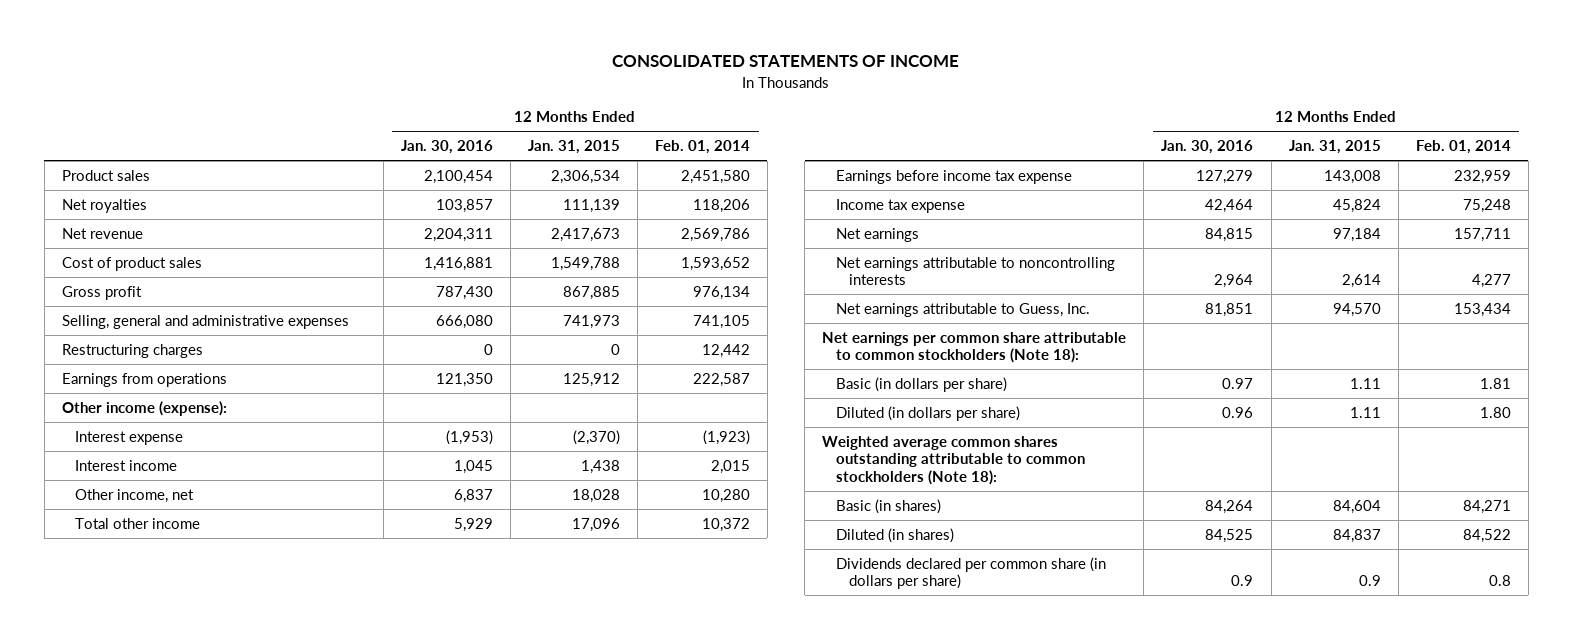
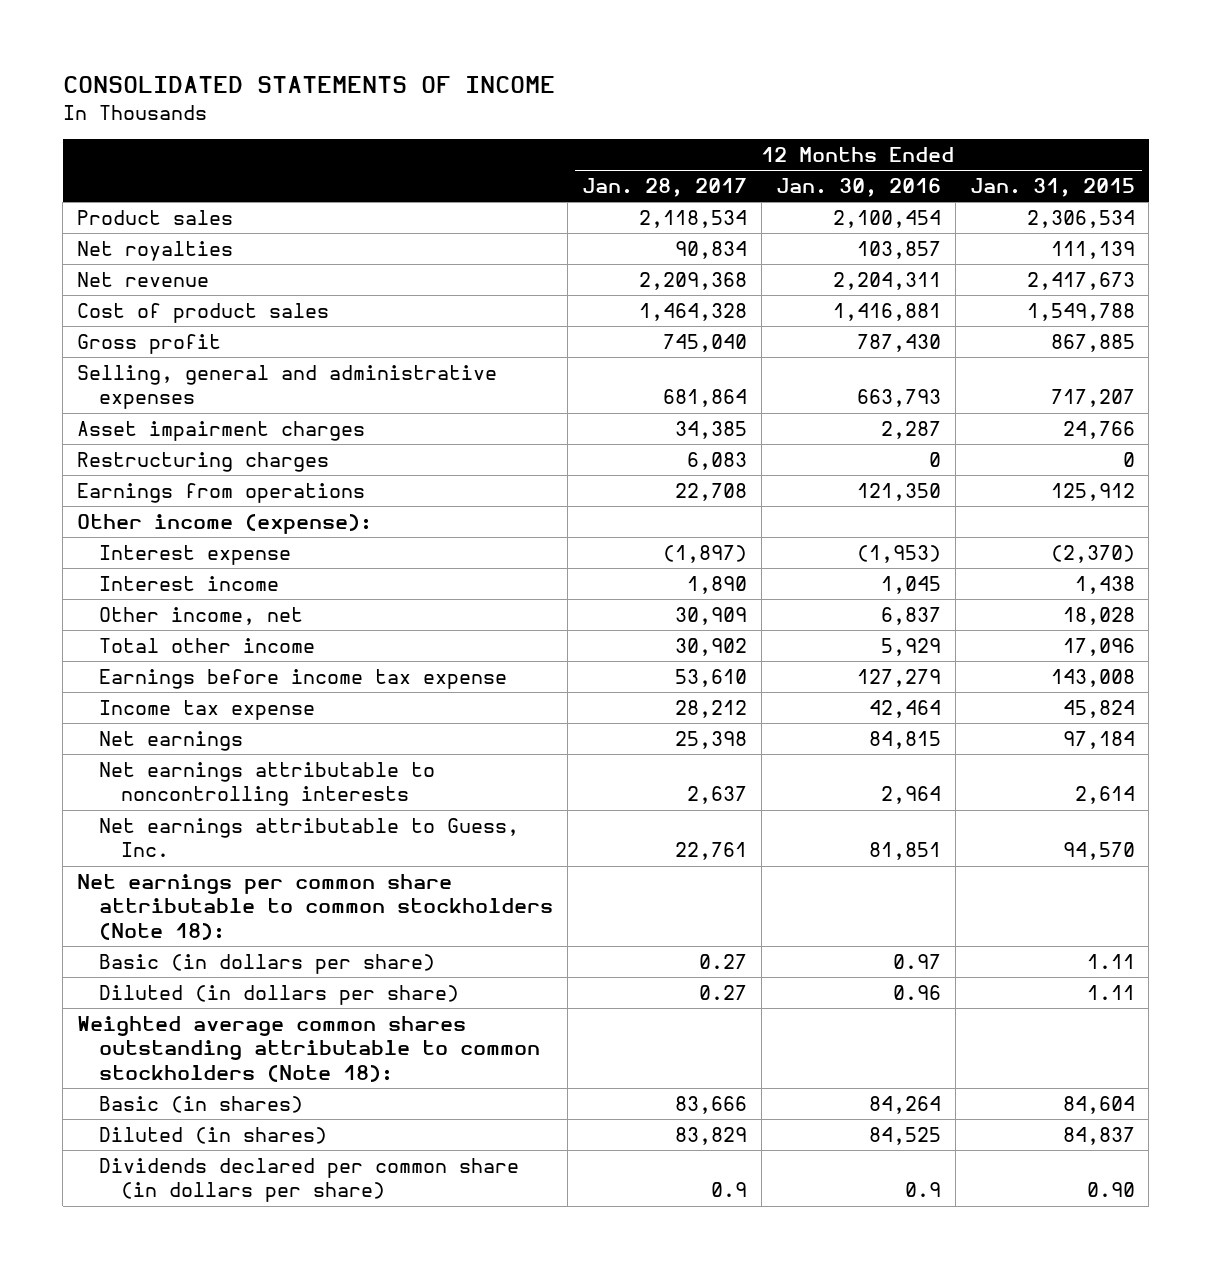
[654,140,750,155] Feb. 01, 2014 -> none
none -> [582,178,748,198] Jan. 28, 2017
[435,314,493,329] 666,080 -> [856,389,941,408] 663,793
[562,314,620,329] 741,973 -> [1050,389,1135,408] 717,207
none -> [77,420,366,441] Asset impairment charges
[1358,575,1381,587] 0.9 -> [1086,1182,1135,1198] 0.90

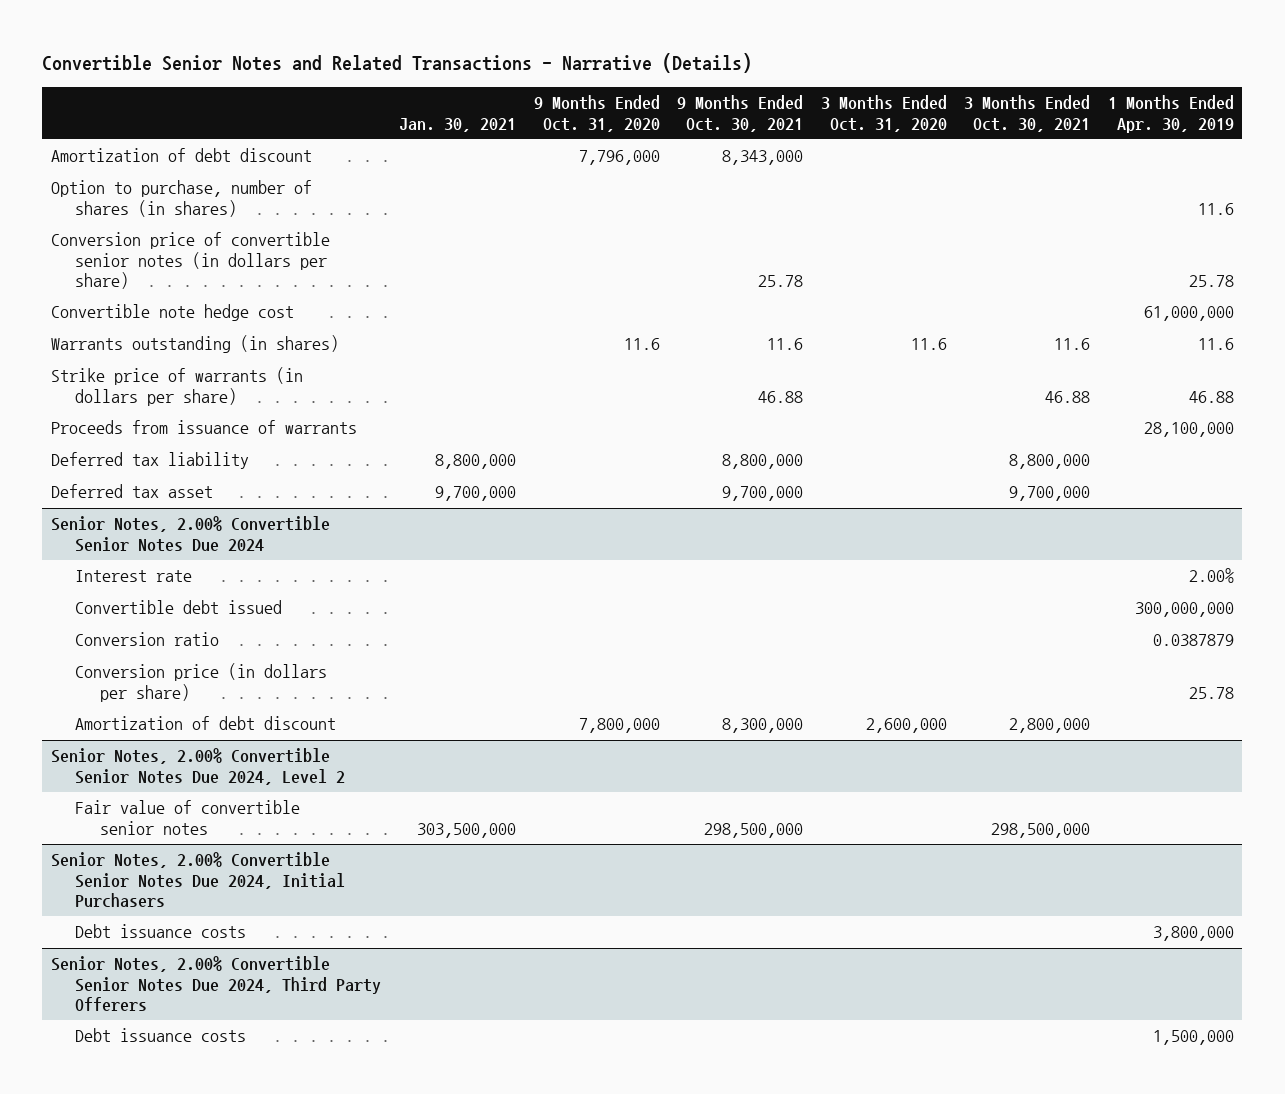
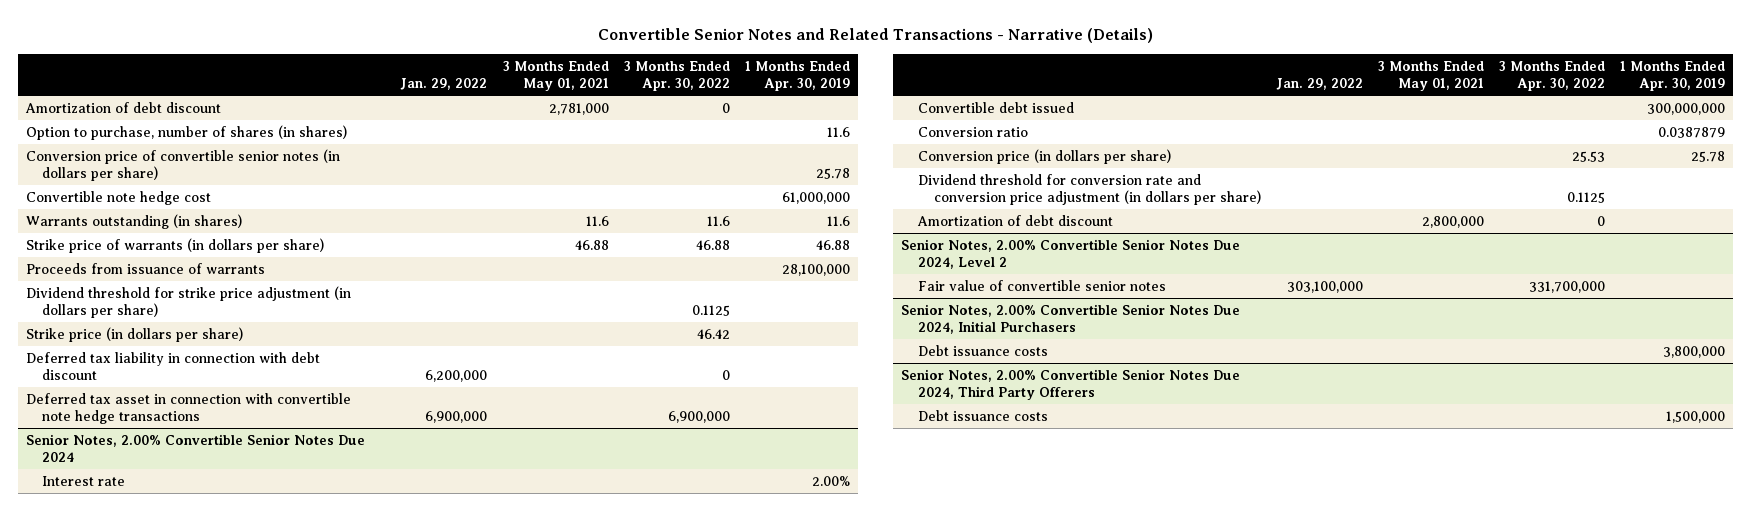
[399,117,517,132] Jan. 30, 2021 -> none
[533,95,660,132] 9 Months Ended Oct. 31, 2020 -> none
[677,95,804,132] 9 Months Ended Oct. 30, 2021 -> none
[820,95,947,132] 3 Months Ended Oct. 31, 2020 -> none
[964,95,1091,132] 3 Months Ended Oct. 30, 2021 -> none
none -> [400,77,488,90] Jan. 29, 2022
none -> [502,60,609,91] 3 Months Ended May 01, 2021
none -> [623,60,730,91] 3 Months Ended Apr. 30, 2022
none -> [25,285,351,319] Dividend threshold for strike price adjustment (in dollars per share)
none -> [25,326,243,342] Strike price (in dollars per share)
[51,452,250,470] Deferred tax liability -> [25,351,320,381] Deferred tax liability in connection with debt discount
[51,484,214,499] Deferred tax asset -> [25,392,351,425] Deferred tax asset in connection with convertible note hedge transactions
none -> [917,173,1262,206] Dividend threshold for conversion rate and conversion price adjustment (in dollars per share)

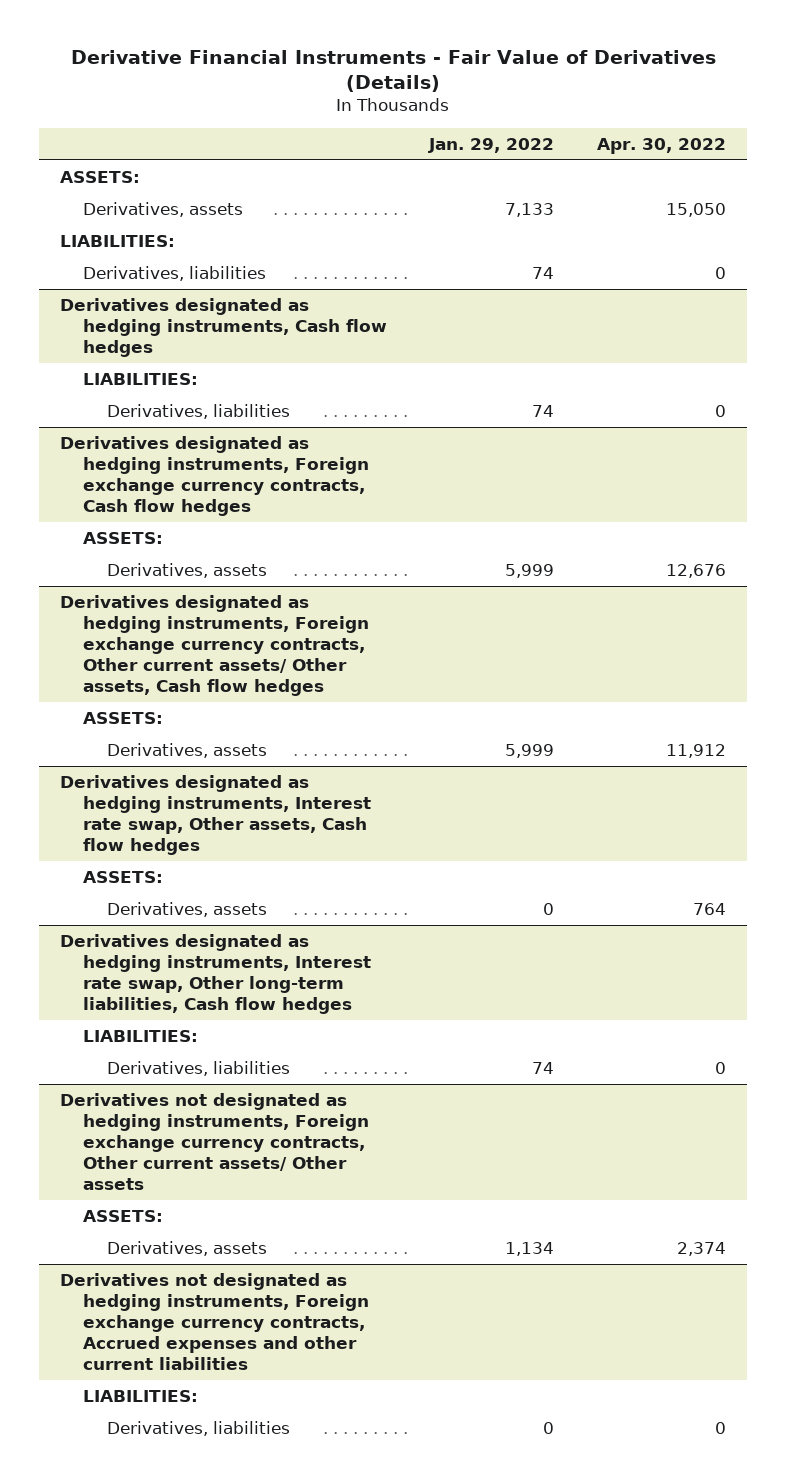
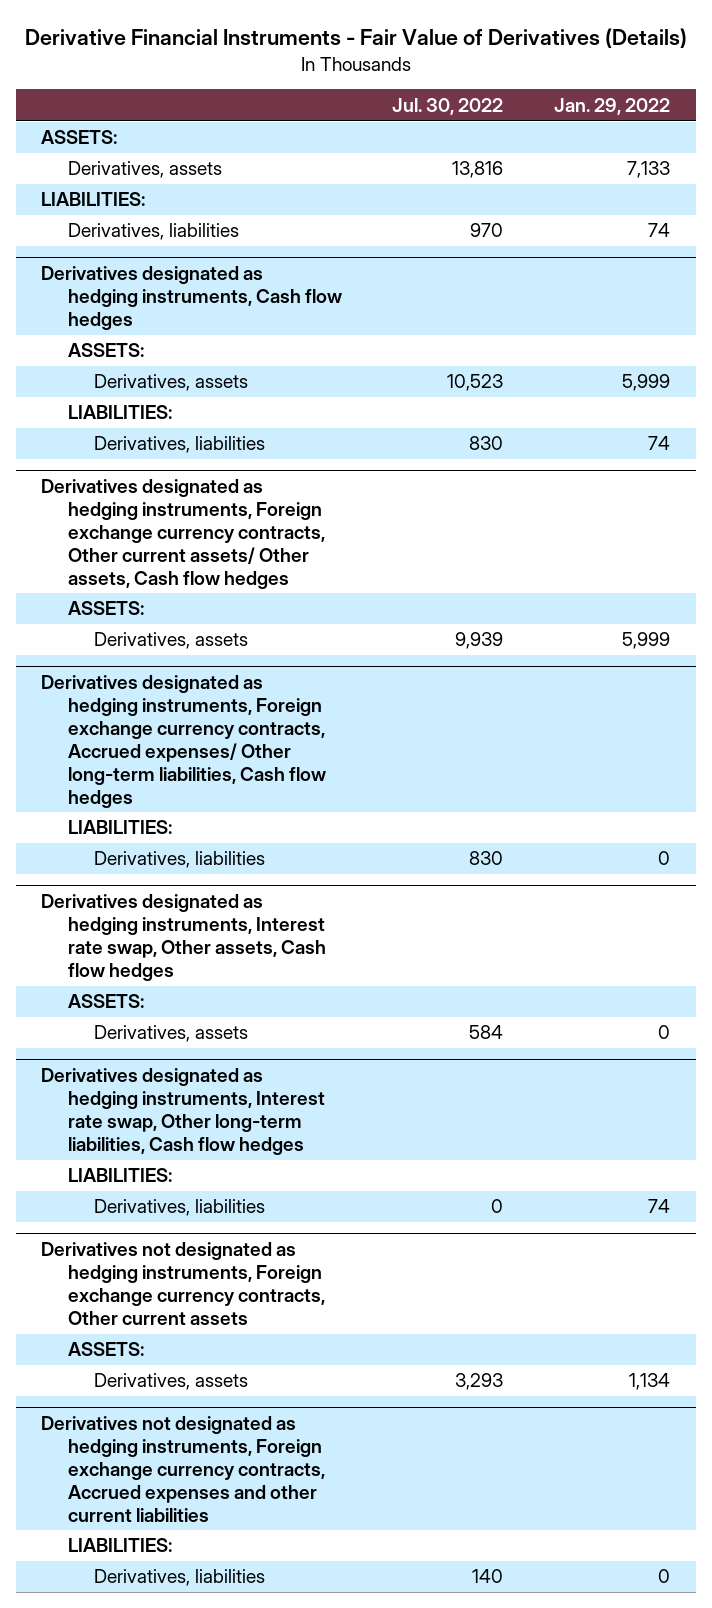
[596,137,726,154] Apr. 30, 2022 -> none
none -> [392,97,504,115] Jul. 30, 2022
[59,436,370,517] Derivatives designated as hedging instruments, Foreign exchange currency contracts, Cash flow hedges -> none
[83,373,199,386] LIABILITIES: -> [67,405,172,420] LIABILITIES:
[106,404,290,420] Derivatives, liabilities -> [93,436,265,454] Derivatives, liabilities
none -> [41,674,326,808] Derivatives designated as hedging instruments, Foreign exchange currency contracts, Accrued expenses/ Other long-term liabilities, Cash flow hedges
none -> [67,820,172,835] LIABILITIES:
none -> [93,851,265,869] Derivatives, liabilities
[59,1093,370,1191] Derivatives not designated as hedging instruments, Foreign exchange currency contracts, Other current assets/ Other assets -> [41,1241,325,1325] Derivatives not designated as hedging instruments, Foreign exchange currency contracts, Other current assets

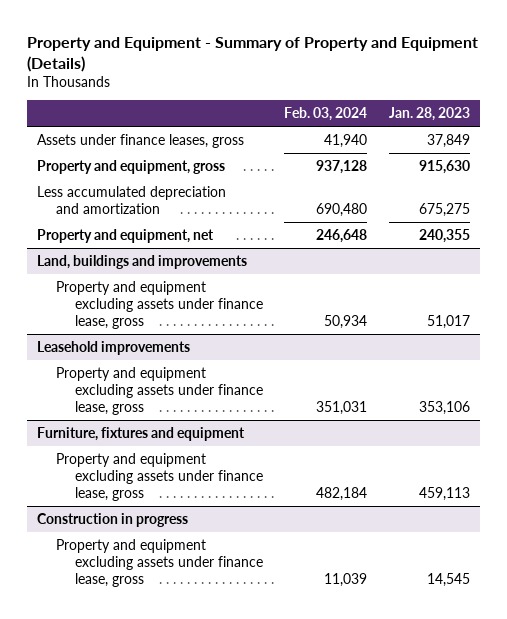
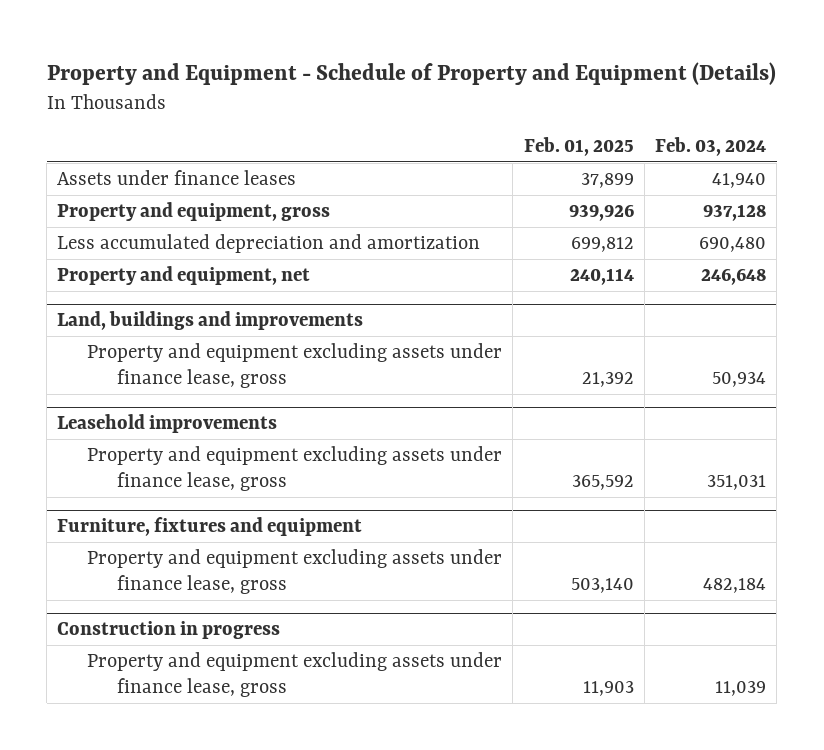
[26,36,478,72] Property and Equipment - Summary of Property and Equipment (Details) -> [46,61,776,85] Property and Equipment - Schedule of Property and Equipment (Details)
[388,107,470,122] Jan. 28, 2023 -> none
none -> [523,137,634,157] Feb. 01, 2025
[37,133,245,148] Assets under finance leases, gross -> [57,170,297,186] Assets under finance leases

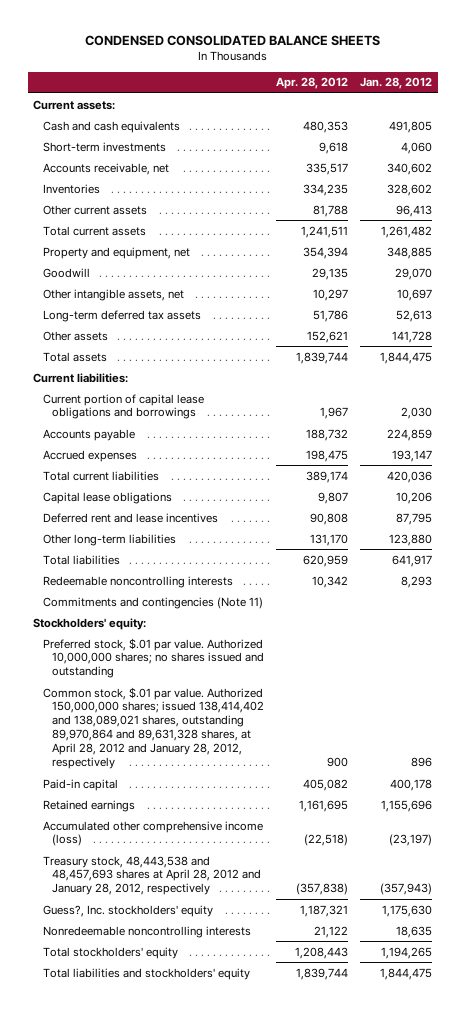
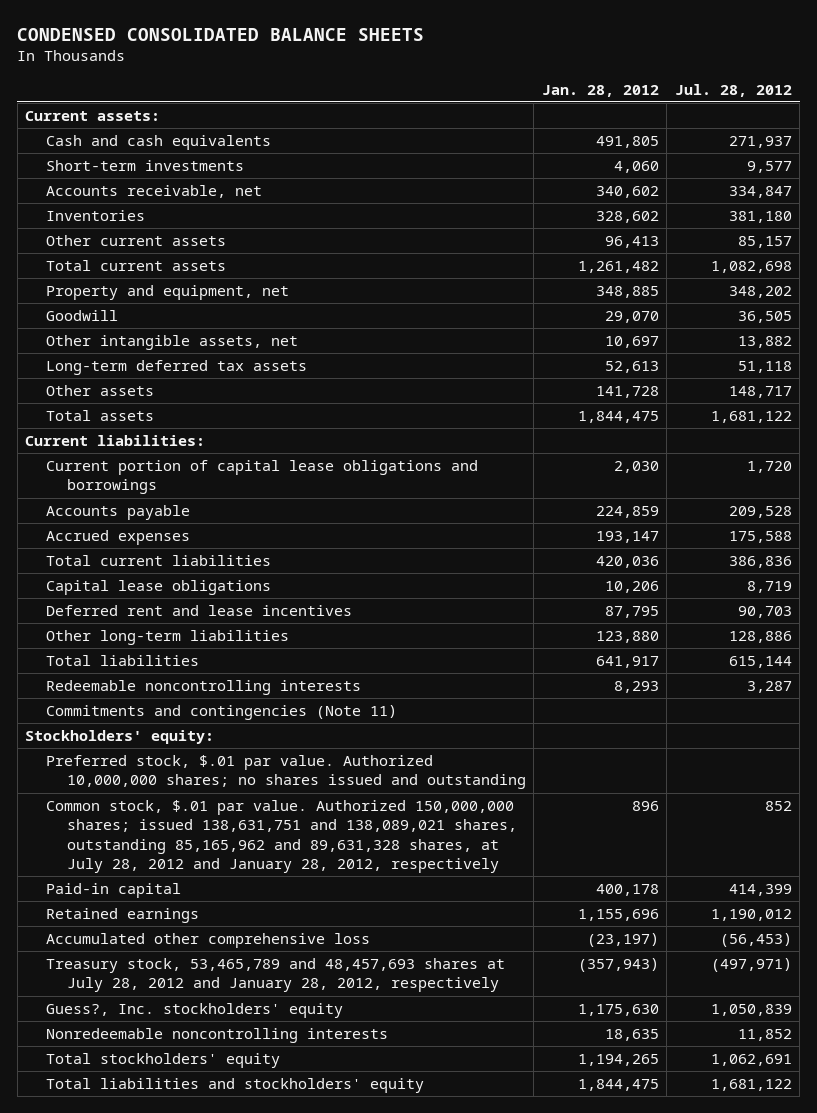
[276,77,349,90] Apr. 28, 2012 -> none
none -> [674,83,792,97] Jul. 28, 2012
[42,686,265,770] Common stock, $.01 par value. Authorized 150,000,000 shares; issued 138,414,402 and 138,089,021 shares, outstanding 89,970,864 and 89,631,328 shares, at April 28, 2012 and January 28, 2012, respectively -> [45,800,517,873] Common stock, $.01 par value. Authorized 150,000,000 shares; issued 138,631,751 and 138,089,021 shares, outstanding 85,165,962 and 89,631,328 shares, at July 28, 2012 and January 28, 2012, respectively
[42,820,263,847] Accumulated other comprehensive income (loss) -> [45,933,370,949] Accumulated other comprehensive loss
[42,855,262,896] Treasury stock, 48,443,538 and 48,457,693 shares at April 28, 2012 and January 28, 2012, respectively -> [45,958,505,993] Treasury stock, 53,465,789 and 48,457,693 shares at July 28, 2012 and January 28, 2012, respectively

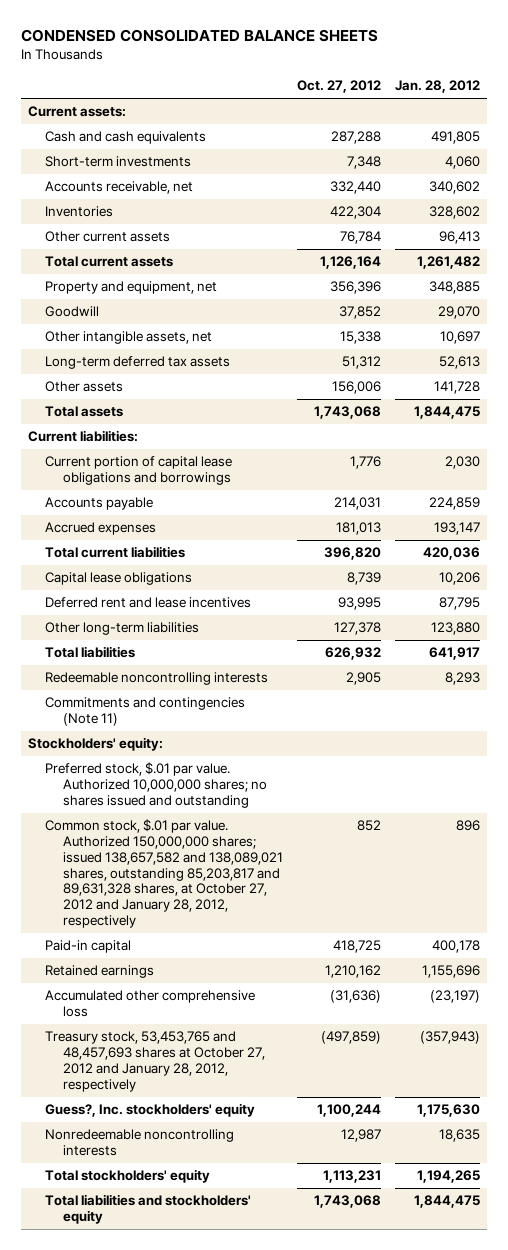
[674,83,792,97] Jul. 28, 2012 -> none
none -> [296,80,381,94] Oct. 27, 2012
[45,800,517,873] Common stock, $.01 par value. Authorized 150,000,000 shares; issued 138,631,751 and 138,089,021 shares, outstanding 85,165,962 and 89,631,328 shares, at July 28, 2012 and January 28, 2012, respectively -> [45,819,283,928] Common stock, $.01 par value. Authorized 150,000,000 shares; issued 138,657,582 and 138,089,021 shares, outstanding 85,203,817 and 89,631,328 shares, at October 27, 2012 and January 28, 2012, respectively
[45,958,505,993] Treasury stock, 53,465,789 and 48,457,693 shares at July 28, 2012 and January 28, 2012, respectively -> [45,1031,265,1092] Treasury stock, 53,453,765 and 48,457,693 shares at October 27, 2012 and January 28, 2012, respectively

